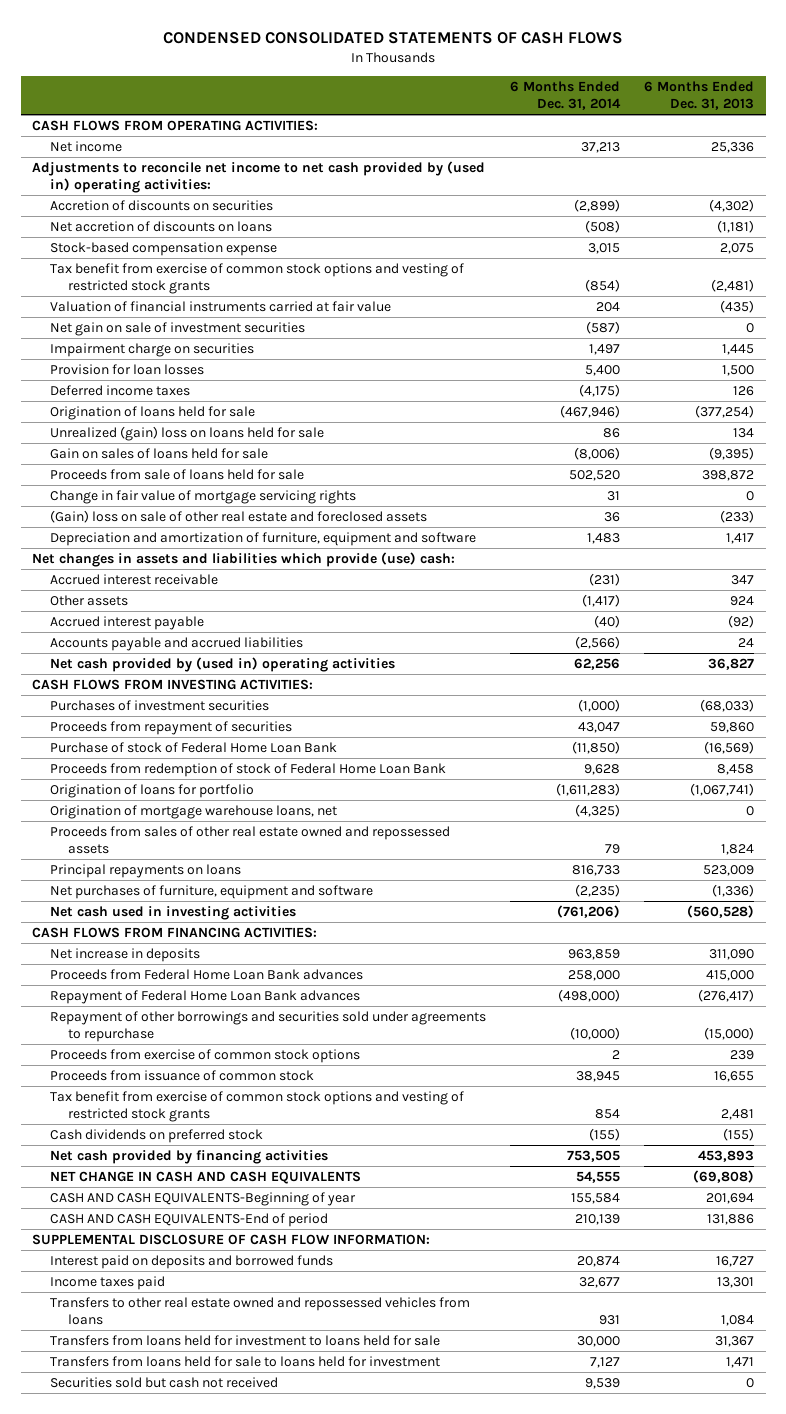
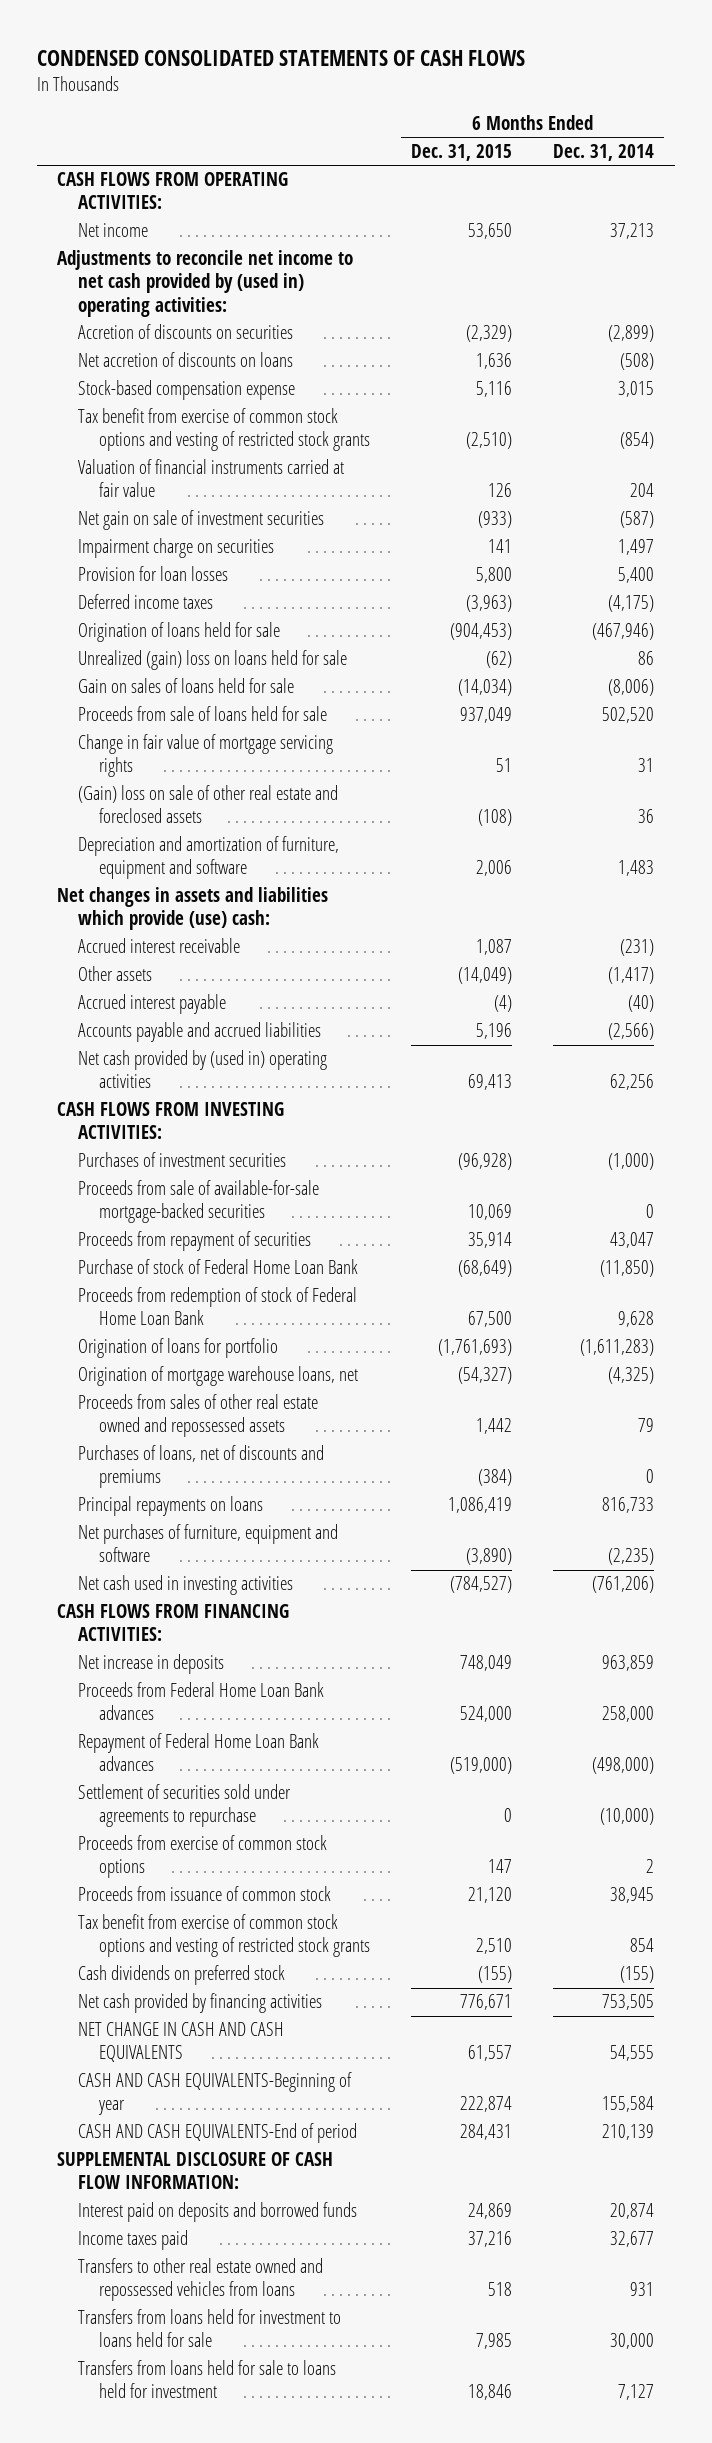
[643,80,754,111] 6 Months Ended Dec. 31, 2013 -> none
none -> [411,143,513,161] Dec. 31, 2015
none -> [78,1180,320,1224] Proceeds from sale of available-for-sale mortgage-backed securities
none -> [78,1445,325,1489] Purchases of loans, net of discounts and premiums
[50,1010,487,1043] Repayment of other borrowings and securities sold under agreements to repurchase -> [78,1784,292,1828] Settlement of securities sold under agreements to repurchase
[50,1376,279,1388] Securities sold but cash not received -> none

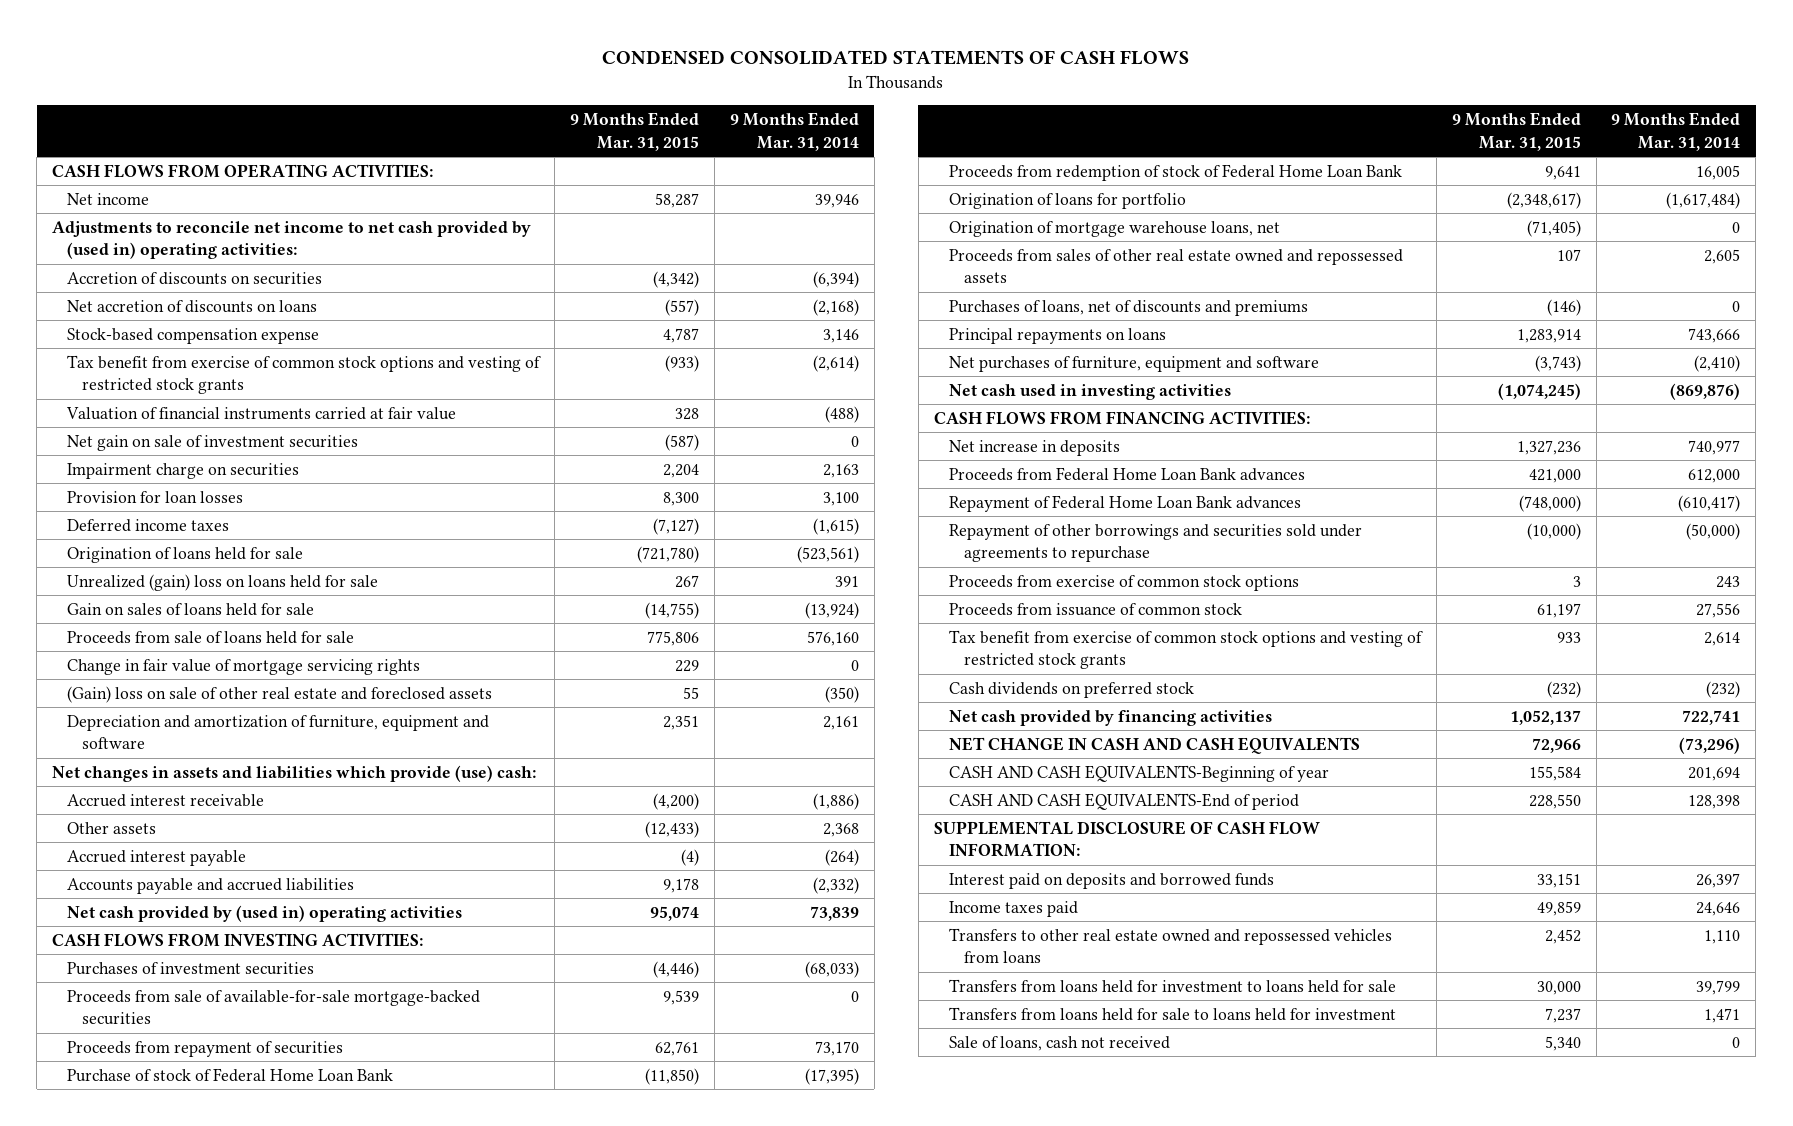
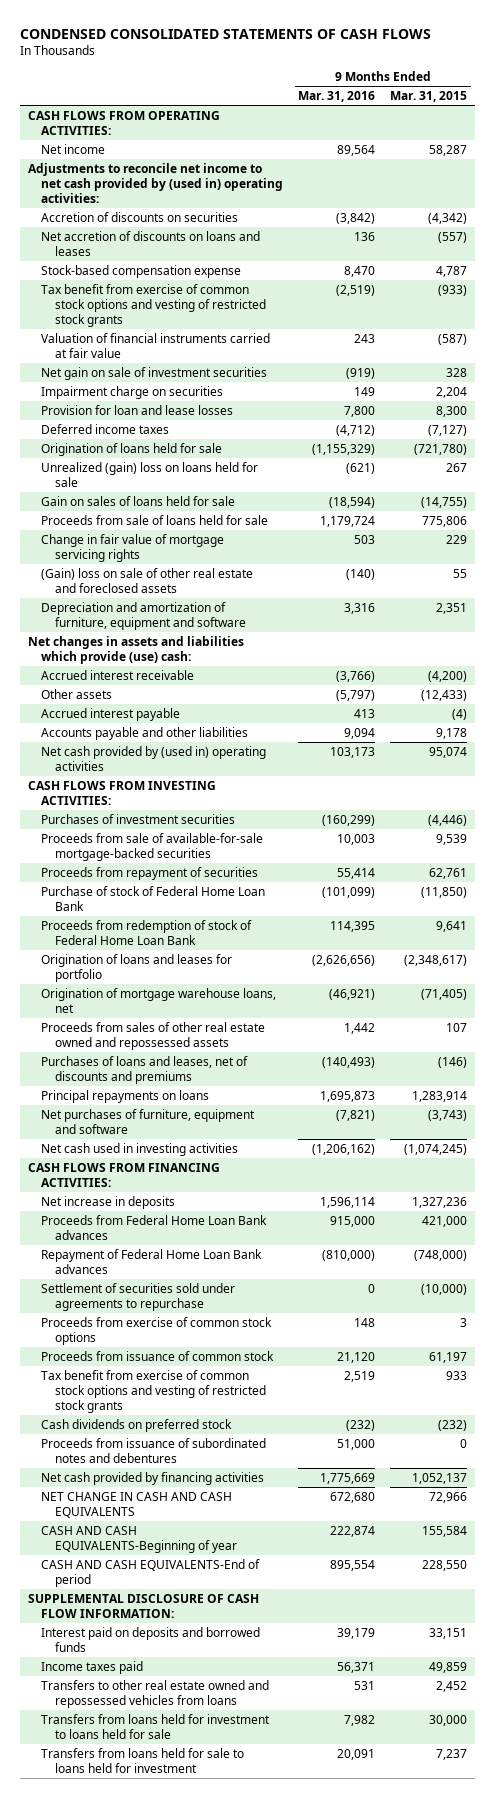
[729,112,859,151] 9 Months Ended Mar. 31, 2014 -> none
none -> [298,91,376,103] Mar. 31, 2016
[67,299,318,313] Net accretion of discounts on loans -> [41,230,261,256] Net accretion of discounts on loans and leases
[675,407,700,420] 328 -> [438,333,468,345] (587)
[665,433,700,451] (587) -> [446,367,468,377] 328
[67,490,244,503] Provision for loan losses -> [41,404,234,415] Provision for loan and lease losses
[67,877,355,894] Accounts payable and accrued liabilities -> [41,726,249,740] Accounts payable and other liabilities
[948,192,1186,209] Origination of loans for portfolio -> [41,953,233,982] Origination of loans and leases for portfolio
[948,299,1308,316] Purchases of loans, net of discounts and premiums -> [41,1055,249,1084] Purchases of loans and leases, net of discounts and premiums
[948,523,1362,563] Repayment of other borrowings and securities sold under agreements to repurchase -> [41,1282,236,1311] Settlement of securities sold under agreements to repurchase
none -> [41,1437,267,1463] Proceeds from issuance of subordinated notes and debentures
[948,1035,1170,1051] Sale of loans, cash not received -> none

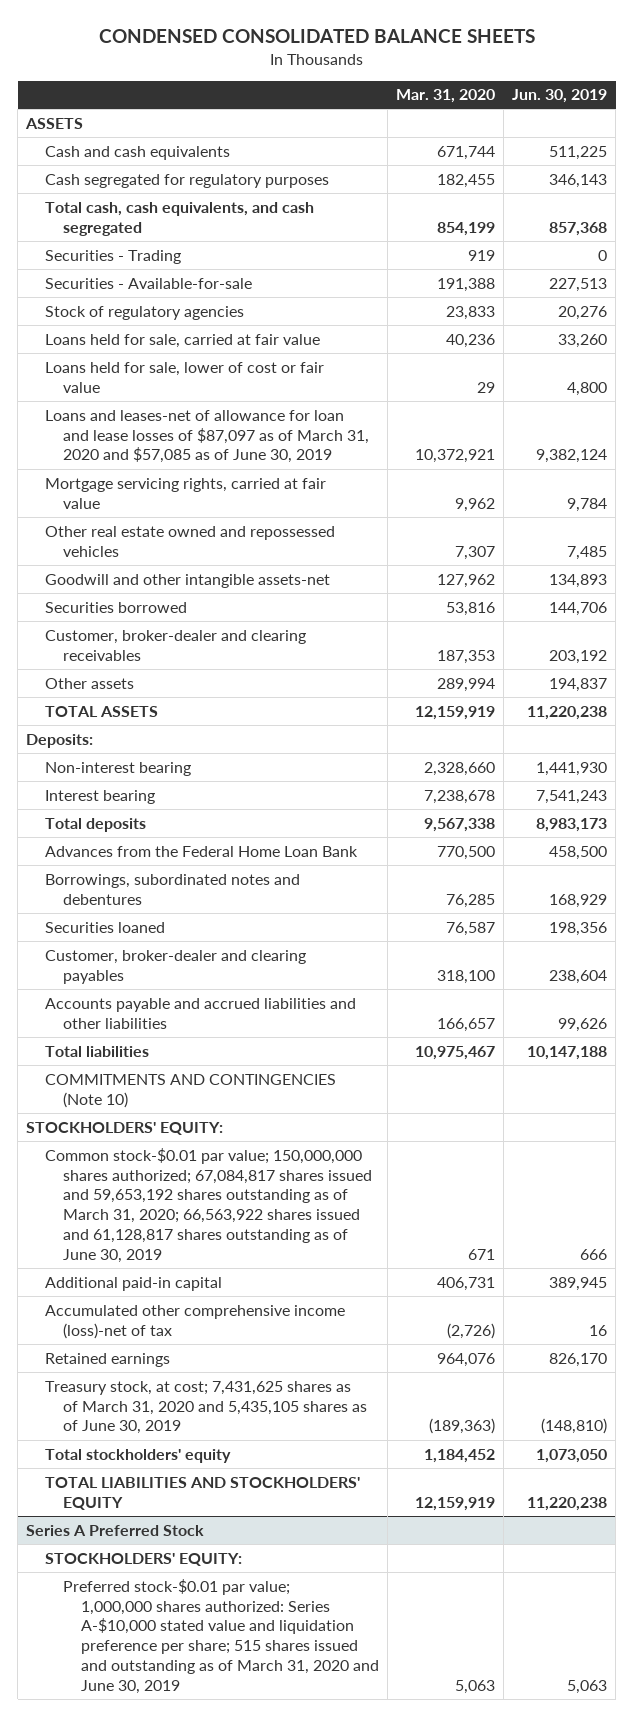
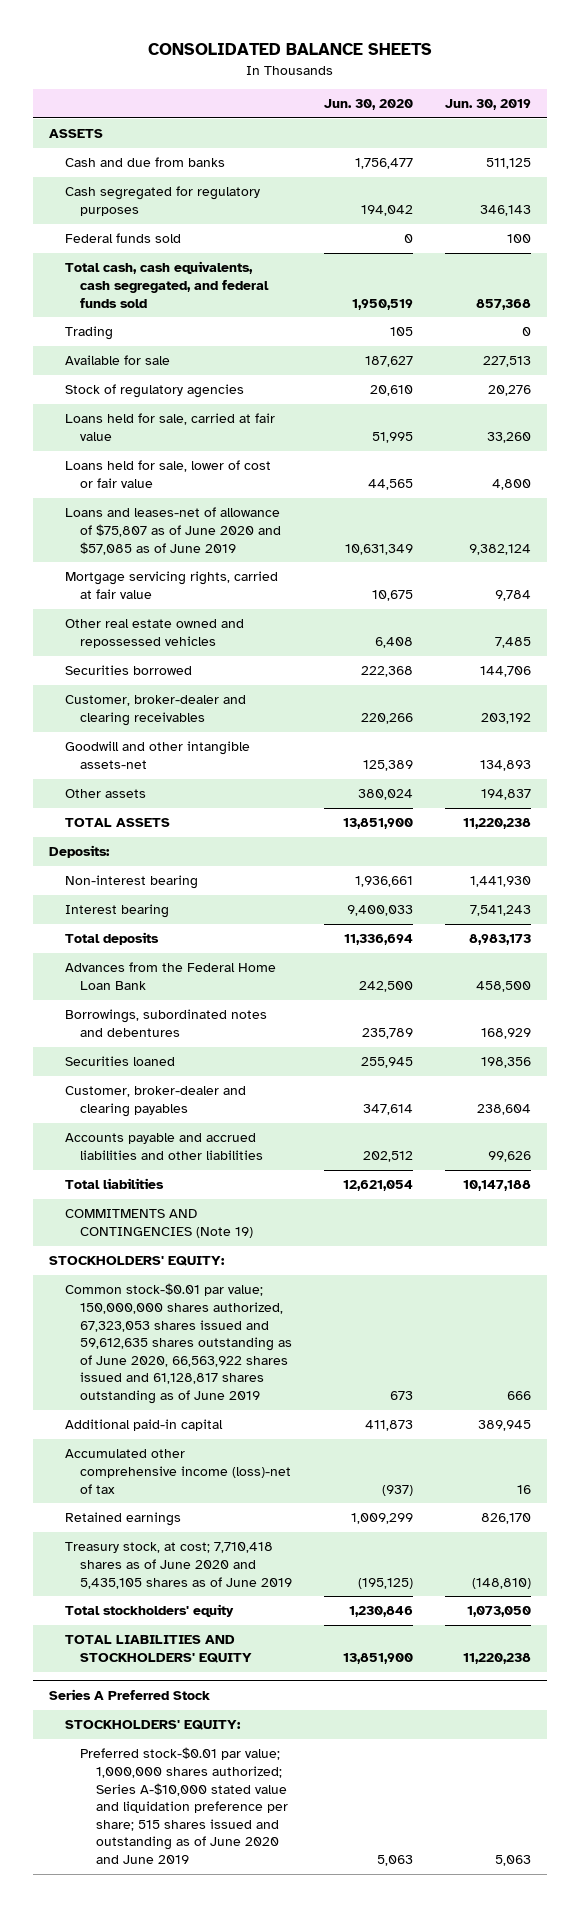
[98,28,535,43] CONDENSED CONSOLIDATED BALANCE SHEETS -> [147,43,432,56] CONSOLIDATED BALANCE SHEETS
[396,89,496,104] Mar. 31, 2020 -> none
none -> [323,99,413,111] Jun. 30, 2020
[44,145,230,160] Cash and cash equivalents -> [64,157,225,168] Cash and due from banks
[549,145,608,160] 511,225 -> [485,158,531,170] 511,125
none -> [64,233,181,244] Federal funds sold
[44,201,314,236] Total cash, cash equivalents, and cash segregated -> [64,261,270,308] Total cash, cash equivalents, cash segregated, and federal funds sold
[44,249,181,264] Securities - Trading -> [64,326,113,341] Trading
[44,277,252,289] Securities - Available-for-sale -> [64,355,170,366] Available for sale
[44,409,370,464] Loans and leases-net of allowance for loan and lease losses of $87,097 as of March 31, 2020 and $57,085 as of June 30, 2019 -> [64,507,282,555] Loans and leases-net of allowance of $75,807 as of June 2020 and $57,085 as of June 2019
[44,573,330,588] Goodwill and other intangible assets-net -> [64,741,250,769] Goodwill and other intangible assets-net
[44,1073,336,1108] COMMITMENTS AND CONTINGENCIES (Note 10) -> [64,1209,254,1238] COMMITMENTS AND CONTINGENCIES (Note 19)
[44,1147,373,1264] Common stock-$0.01 par value; 150,000,000 shares authorized; 67,084,817 shares issued and 59,653,192 shares outstanding as of March 31, 2020; 66,563,922 shares issued and 61,128,817 shares outstanding as of June 30, 2019 -> [64,1283,293,1404] Common stock-$0.01 par value; 150,000,000 shares authorized, 67,323,053 shares issued and 59,612,635 shares outstanding as of June 2020, 66,563,922 shares issued and 61,128,817 shares outstanding as of June 2019
[44,1380,368,1435] Treasury stock, at cost; 7,431,625 shares as of March 31, 2020 and 5,435,105 shares as of June 30, 2019 -> [64,1542,293,1589] Treasury stock, at cost; 7,710,418 shares as of June 2020 and 5,435,105 shares as of June 2019
[63,1578,380,1695] Preferred stock-$0.01 par value; 1,000,000 shares authorized: Series A-$10,000 stated value and liquidation preference per share; 515 shares issued and outstanding as of March 31, 2020 and June 30, 2019 -> [80,1747,288,1864] Preferred stock-$0.01 par value; 1,000,000 shares authorized; Series A-$10,000 stated value and liquidation preference per share; 515 shares issued and outstanding as of June 2020 and June 2019

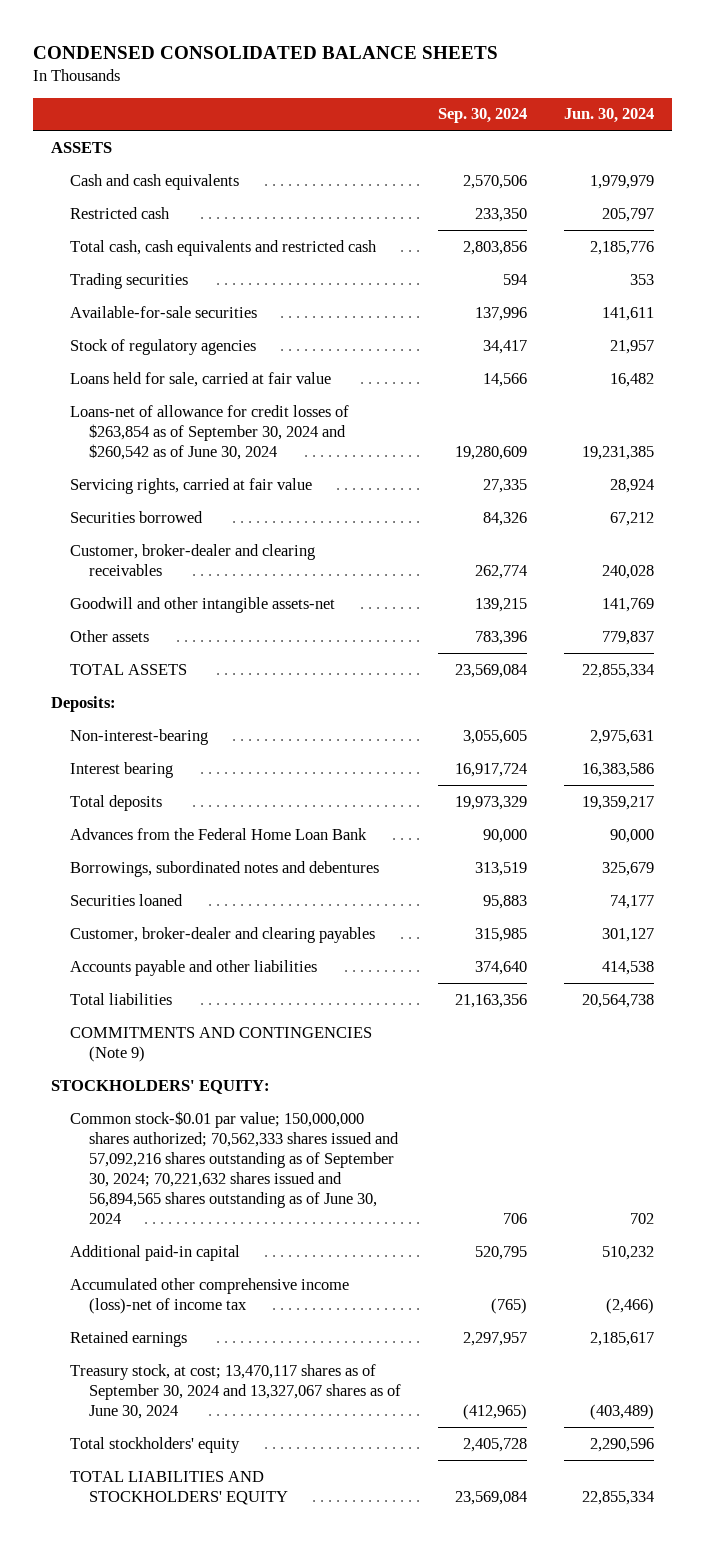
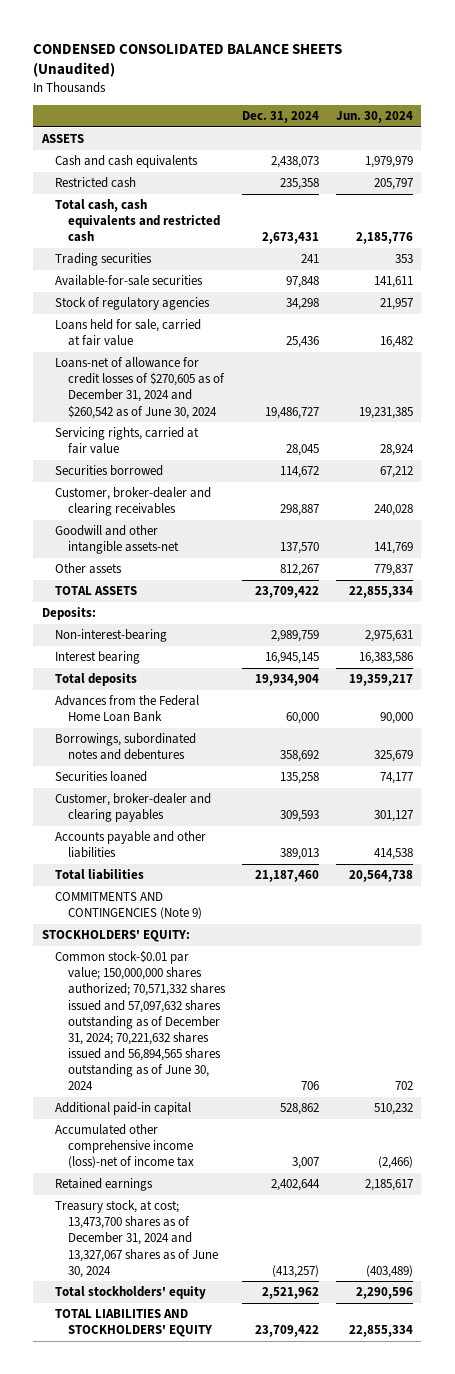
[32,45,498,59] CONDENSED CONSOLIDATED BALANCE SHEETS -> [33,43,343,78] CONDENSED CONSOLIDATED BALANCE SHEETS (Unaudited)
[437,108,527,124] Sep. 30, 2024 -> none
none -> [242,111,320,124] Dec. 31, 2024
[70,404,350,460] Loans-net of allowance for credit losses of $263,854 as of September 30, 2024 and $260,542 as of June 30, 2024 -> [55,357,226,419] Loans-net of allowance for credit losses of $270,605 as of December 31, 2024 and $260,542 as of June 30, 2024
[70,1110,400,1224] Common stock-$0.01 par value; 150,000,000 shares authorized; 70,562,333 shares issued and 57,092,216 shares outstanding as of September 30, 2024; 70,221,632 shares issued and 56,894,565 shares outstanding as of June 30, 2024 -> [55,950,227,1091] Common stock-$0.01 par value; 150,000,000 shares authorized; 70,571,332 shares issued and 57,097,632 shares outstanding as of December 31, 2024; 70,221,632 shares issued and 56,894,565 shares outstanding as of June 30, 2024
[70,1363,402,1419] Treasury stock, at cost; 13,470,117 shares as of September 30, 2024 and 13,327,067 shares as of June 30, 2024 -> [55,1200,219,1278] Treasury stock, at cost; 13,473,700 shares as of December 31, 2024 and 13,327,067 shares as of June 30, 2024

